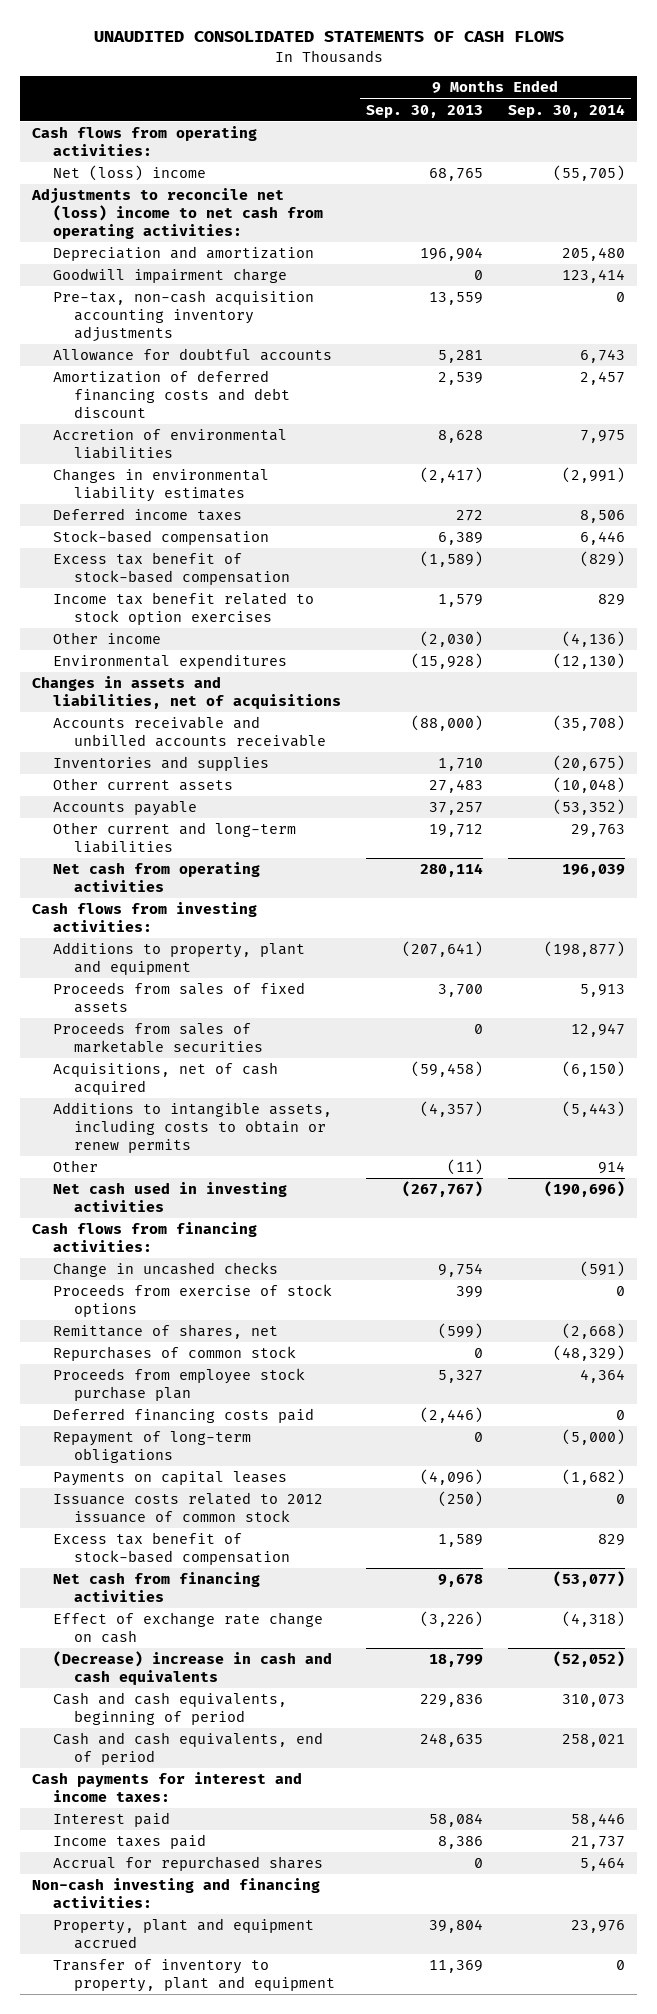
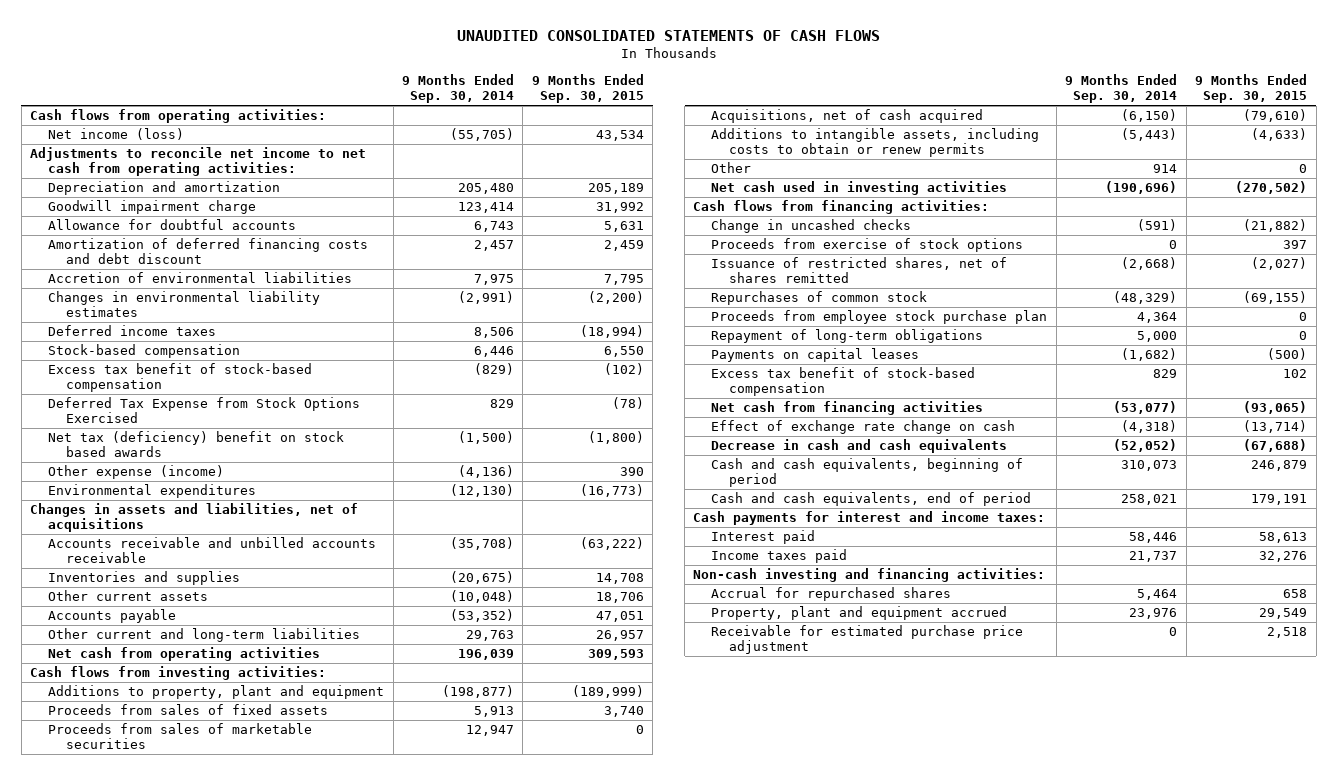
[365,104,483,118] Sep. 30, 2013 -> none
none -> [531,74,644,104] 9 Months Ended Sep. 30, 2015
[53,165,207,182] Net (loss) income -> [48,128,185,141] Net income (loss)
[31,188,324,240] Adjustments to reconcile net (loss) income to net cash from operating activities: -> [30,147,367,177] Adjustments to reconcile net income to net cash from operating activities:
[53,290,315,343] Pre-tax, non-cash acquisition accounting inventory adjustments -> none
[53,592,315,626] Income tax benefit related to stock option exercises -> [48,397,361,424] Deferred Tax Expense from Stock Options Exercised
none -> [48,431,345,458] Net tax (deficiency) benefit on stock based awards
[53,632,162,645] Other income -> [48,465,225,480] Other expense (income)
[53,1324,279,1340] Remittance of shares, net -> [711,257,1008,284] Issuance of restricted shares, net of shares remitted
[53,1408,315,1424] Deferred financing costs paid -> none
[561,1429,625,1446] (5,000) -> [1137,331,1178,343] 5,000
[53,1492,324,1524] Issuance costs related to 2012 issuance of common stock -> none
[53,1651,333,1686] (Decrease) increase in cash and cash equivalents -> [711,439,1008,454] Decrease in cash and cash equivalents
[53,1856,324,1872] Accrual for repurchased shares -> [711,587,952,602] Accrual for repurchased shares
[53,1959,335,1993] Transfer of inventory to property, plant and equipment -> none
none -> [711,625,1024,655] Receivable for estimated purchase price adjustment

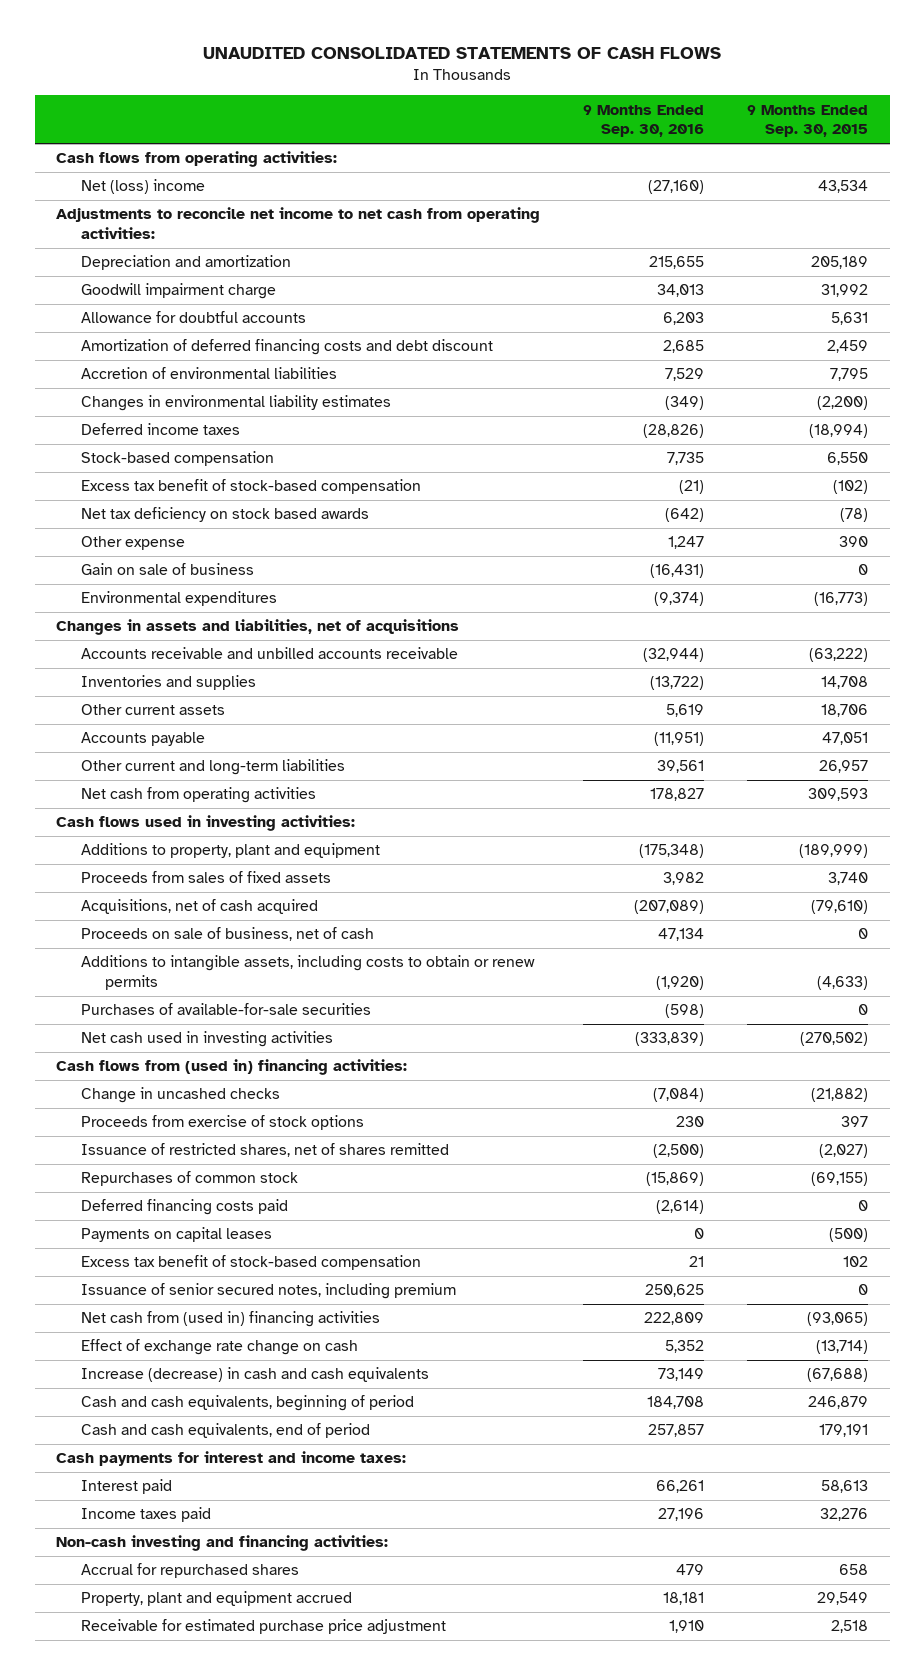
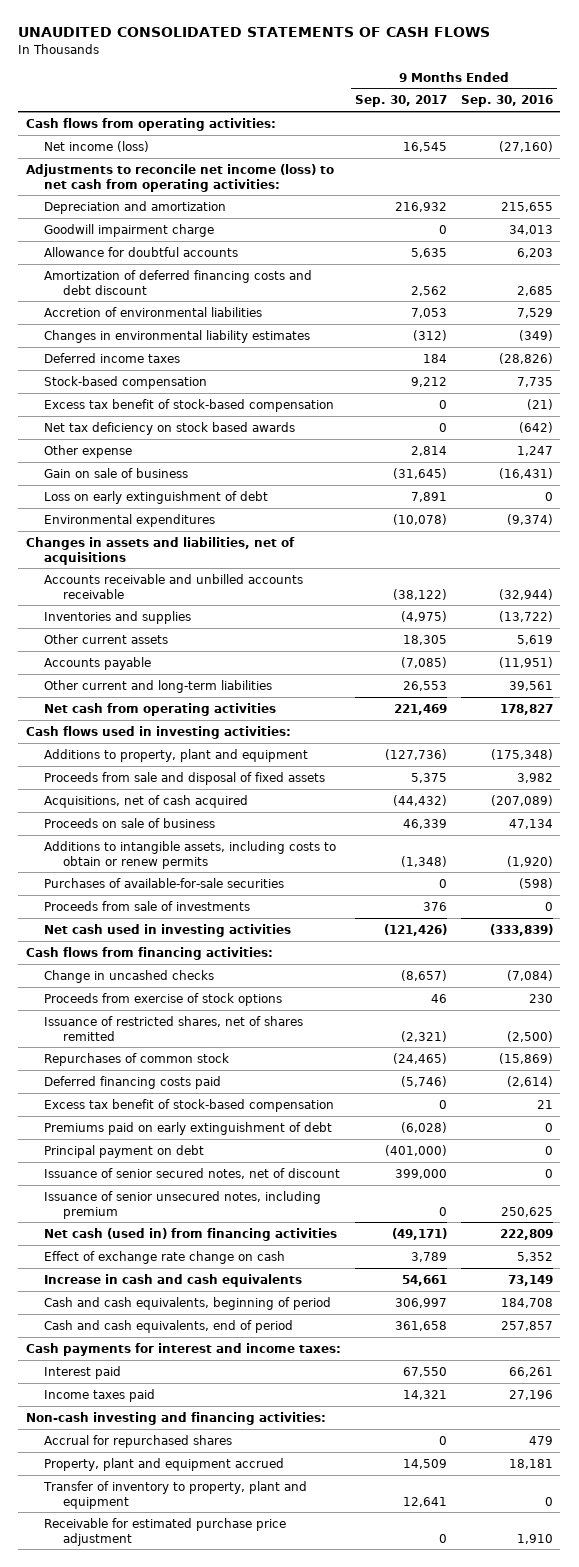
[747,104,869,138] 9 Months Ended Sep. 30, 2015 -> none
none -> [354,95,447,108] Sep. 30, 2017
[80,179,205,195] Net (loss) income -> [44,140,150,152] Net income (loss)
[56,207,541,239] Adjustments to reconcile net income to net cash from operating activities: -> [25,163,334,192] Adjustments to reconcile net income (loss) to net cash from operating activities:
none -> [44,490,269,504] Loss on early extinguishment of debt
[80,871,331,884] Proceeds from sales of fixed assets -> [44,771,326,785] Proceeds from sale and disposal of fixed assets
[80,927,374,942] Proceeds on sale of business, net of cash -> [44,817,216,828] Proceeds on sale of business
none -> [44,900,251,911] Proceeds from sale of investments
[56,1059,408,1076] Cash flows from (used in) financing activities: -> [25,946,273,960] Cash flows from financing activities:
[80,1227,272,1243] Payments on capital leases -> none
none -> [44,1121,333,1135] Premiums paid on early extinguishment of debt
none -> [44,1144,205,1158] Principal payment on debt
none -> [44,1167,341,1179] Issuance of senior secured notes, net of discount
[80,1283,456,1300] Issuance of senior secured notes, including premium -> [44,1190,322,1219] Issuance of senior unsecured notes, including premium
[80,1311,380,1328] Net cash from (used in) financing activities -> [44,1227,338,1241] Net cash (used in) from financing activities
[80,1367,429,1383] Increase (decrease) in cash and cash equivalents -> [44,1273,303,1287] Increase in cash and cash equivalents
none -> [43,1480,308,1509] Transfer of inventory to property, plant and equipment

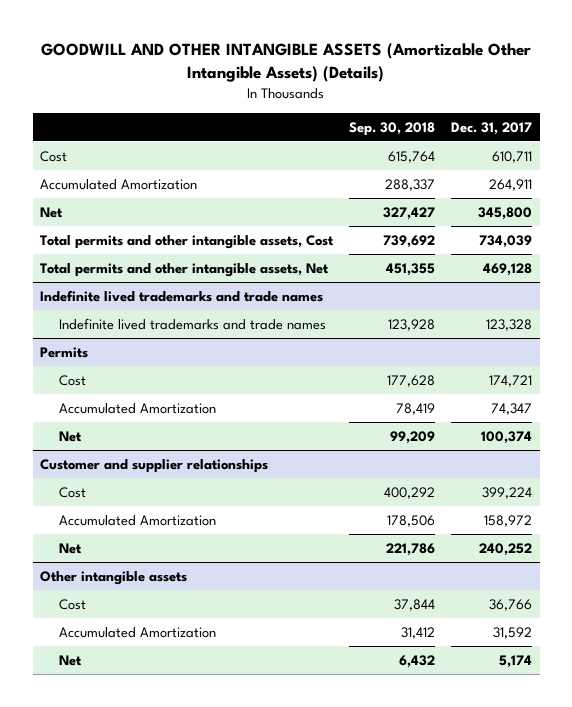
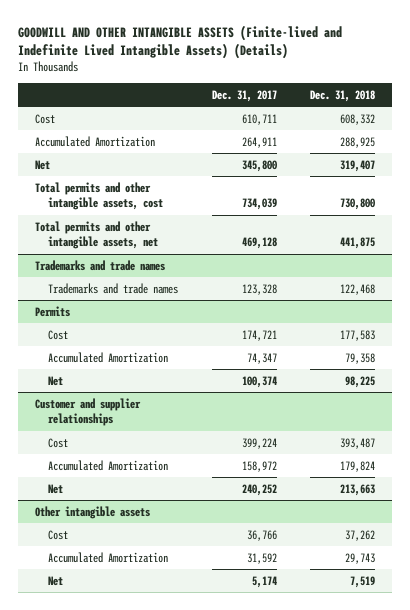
[41,43,532,83] GOODWILL AND OTHER INTANGIBLE ASSETS (Amortizable Other Intangible Assets) (Details) -> [18,24,343,59] GOODWILL AND OTHER INTANGIBLE ASSETS (Finite-lived and Indefinite Lived Intangible Assets) (Details)
[349,121,436,136] Sep. 30, 2018 -> none
none -> [309,89,375,102] Dec. 31, 2018
[40,234,335,249] Total permits and other intangible assets, Cost -> [34,181,164,211] Total permits and other intangible assets, cost
[40,262,330,277] Total permits and other intangible assets, Net -> [34,220,159,250] Total permits and other intangible assets, net
[40,289,324,302] Indefinite lived trademarks and trade names -> [34,259,165,271] Trademarks and trade names
[58,317,326,330] Indefinite lived trademarks and trade names -> [48,282,179,294] Trademarks and trade names

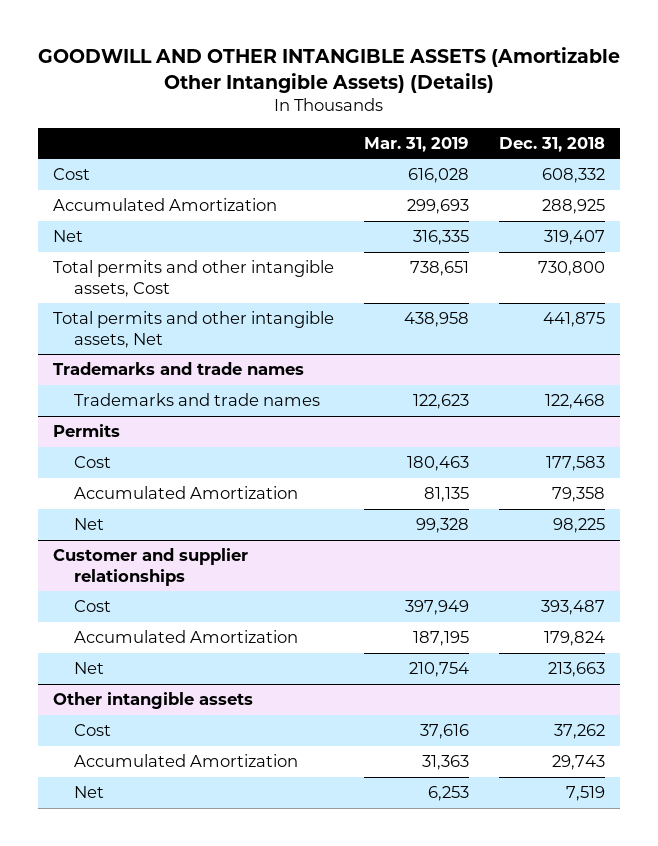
[18,24,343,59] GOODWILL AND OTHER INTANGIBLE ASSETS (Finite-lived and Indefinite Lived Intangible Assets) (Details) -> [37,47,620,93] GOODWILL AND OTHER INTANGIBLE ASSETS (Amortizable Other Intangible Assets) (Details)
[211,89,277,102] Dec. 31, 2017 -> none
none -> [363,136,469,152] Mar. 31, 2019
[34,181,164,211] Total permits and other intangible assets, cost -> [52,260,334,297] Total permits and other intangible assets, Cost
[34,220,159,250] Total permits and other intangible assets, net -> [52,311,334,348] Total permits and other intangible assets, Net

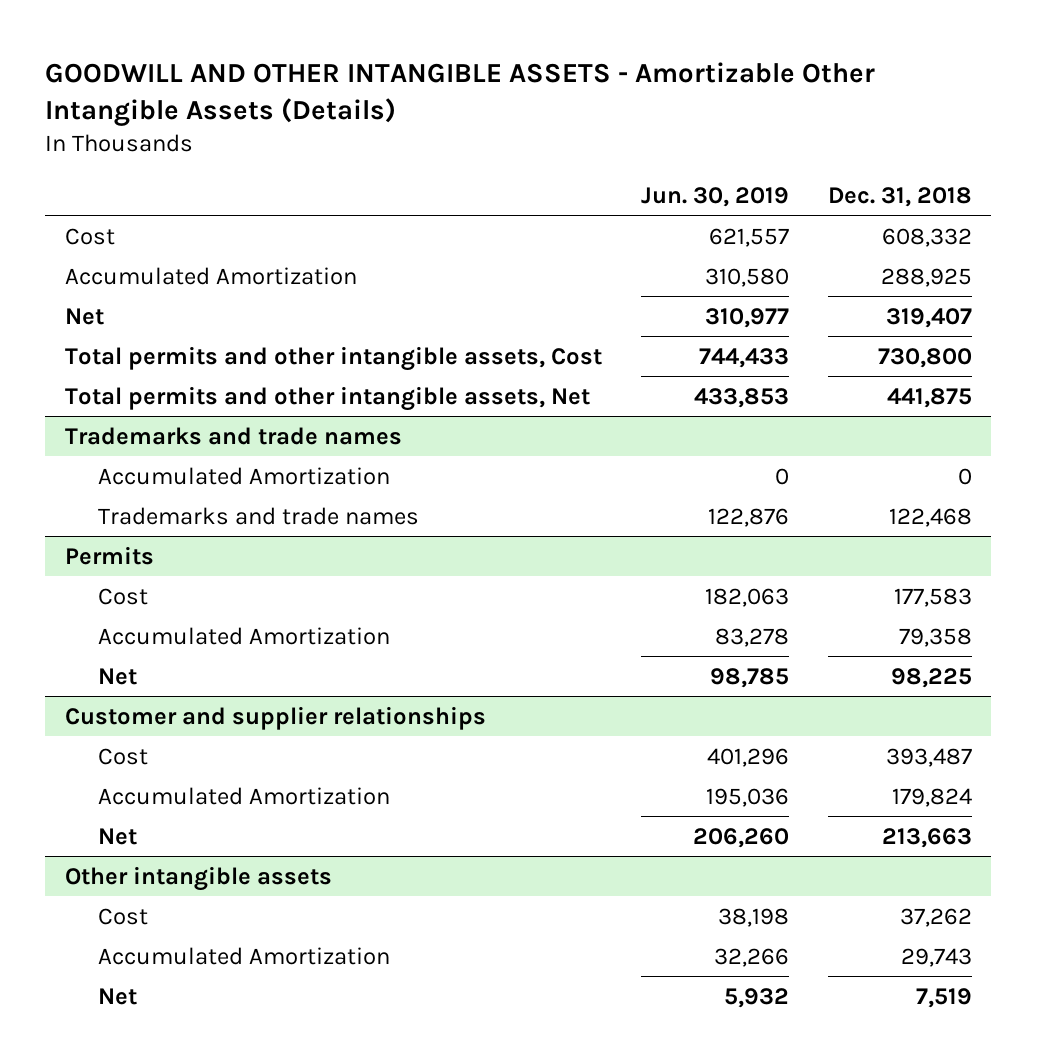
[37,47,620,93] GOODWILL AND OTHER INTANGIBLE ASSETS (Amortizable Other Intangible Assets) (Details) -> [45,62,876,127] GOODWILL AND OTHER INTANGIBLE ASSETS - Amortizable Other Intangible Assets (Details)
[363,136,469,152] Mar. 31, 2019 -> none
none -> [640,186,789,207] Jun. 30, 2019
none -> [97,466,390,485] Accumulated Amortization

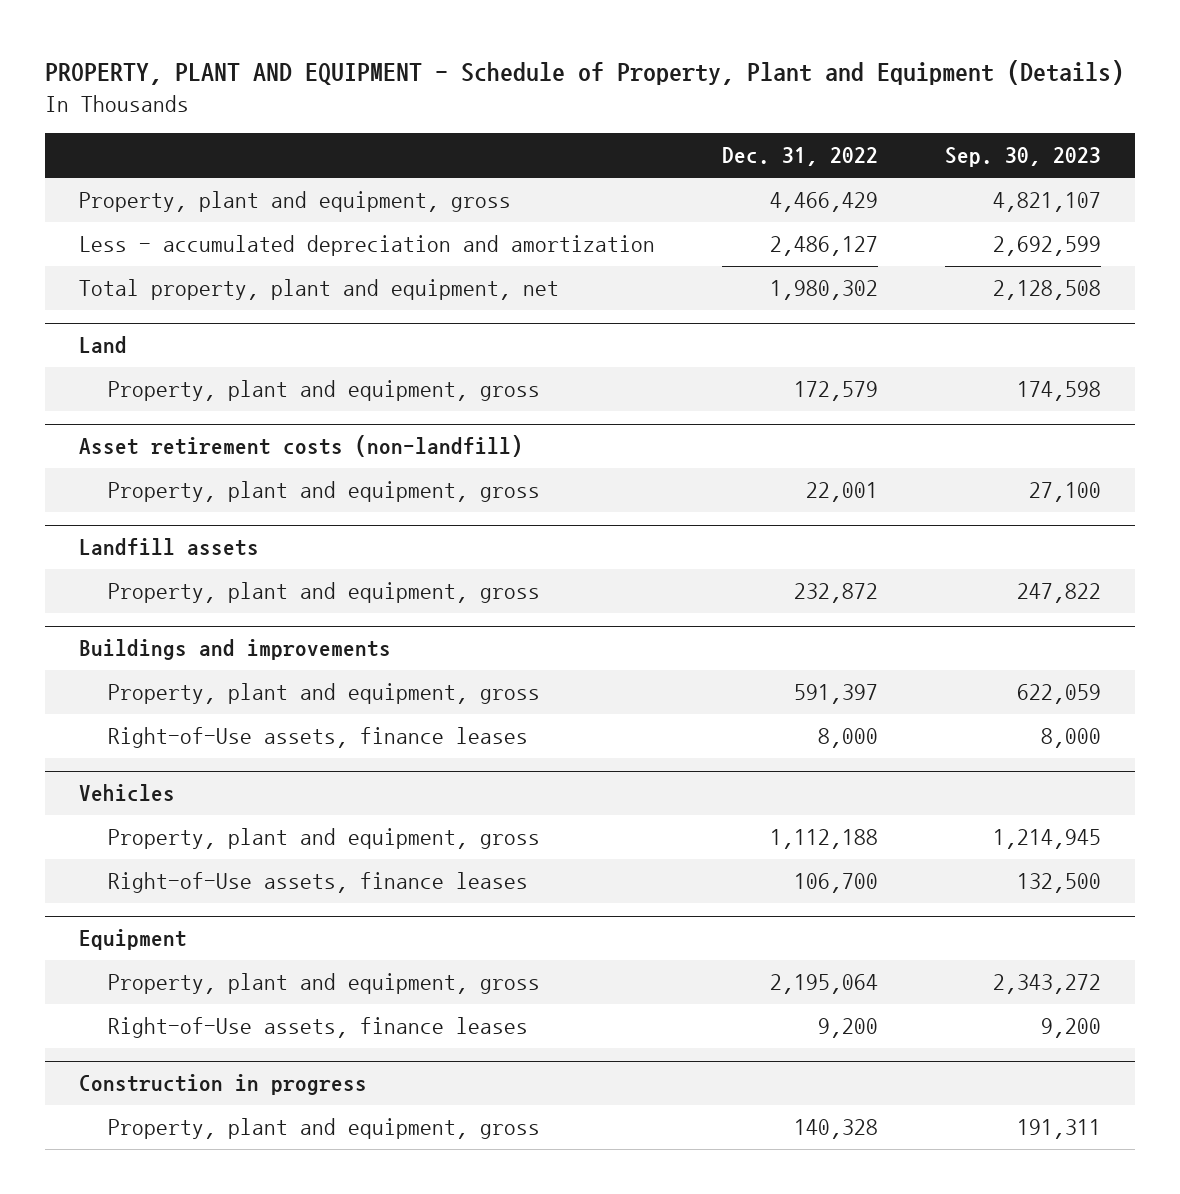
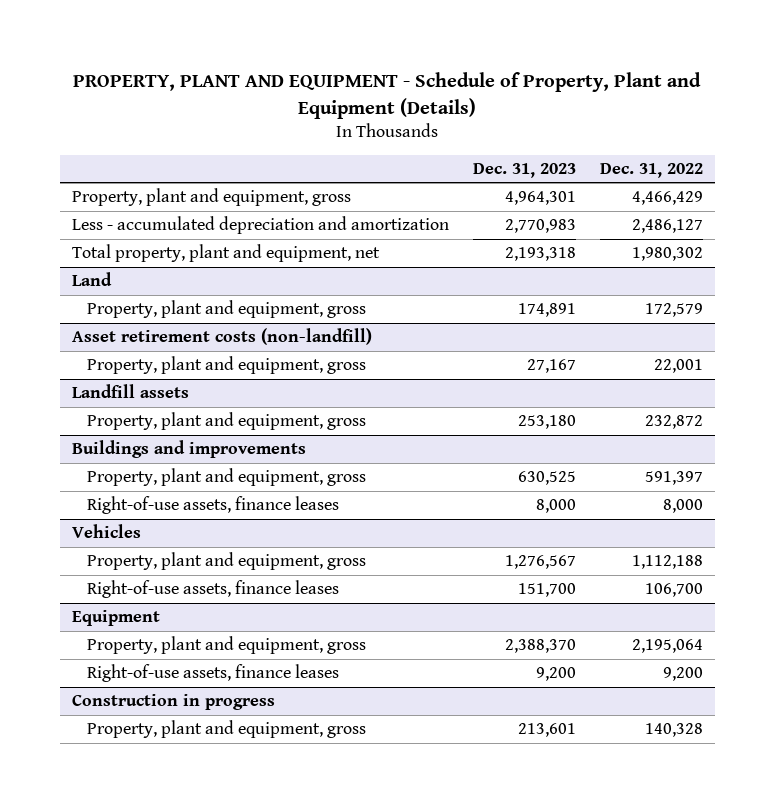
[945,147,1102,168] Sep. 30, 2023 -> none
none -> [472,163,576,179] Dec. 31, 2023
[108,727,529,749] Right-of-Use assets, finance leases -> [86,496,339,515] Right-of-use assets, finance leases
[108,872,529,894] Right-of-Use assets, finance leases -> [86,580,339,599] Right-of-use assets, finance leases
[108,1017,529,1039] Right-of-Use assets, finance leases -> [86,664,339,683] Right-of-use assets, finance leases

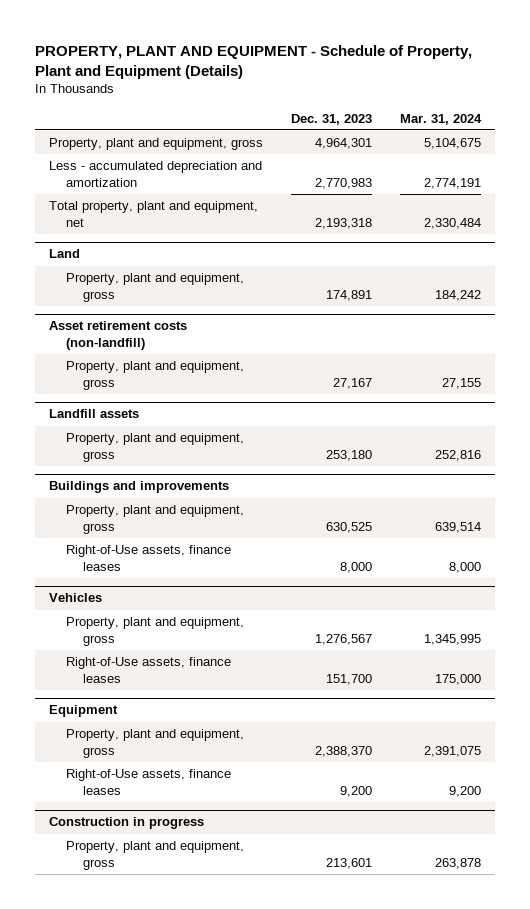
[599,163,703,179] Dec. 31, 2022 -> none
none -> [399,113,482,125] Mar. 31, 2024
[86,496,339,515] Right-of-use assets, finance leases -> [66,545,232,571] Right-of-Use assets, finance leases
[86,580,339,599] Right-of-use assets, finance leases -> [66,657,232,683] Right-of-Use assets, finance leases
[86,664,339,683] Right-of-use assets, finance leases -> [66,769,232,795] Right-of-Use assets, finance leases

